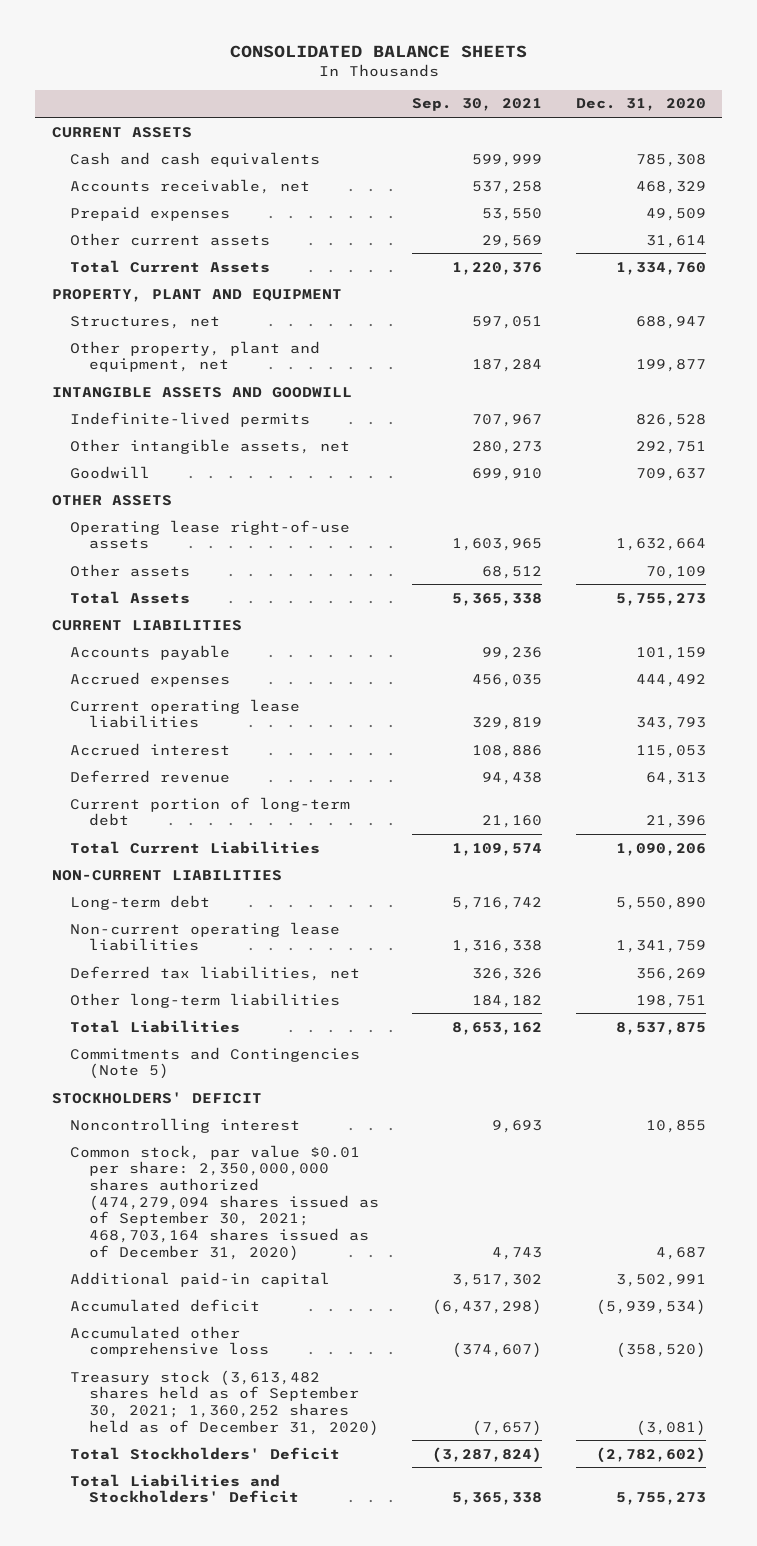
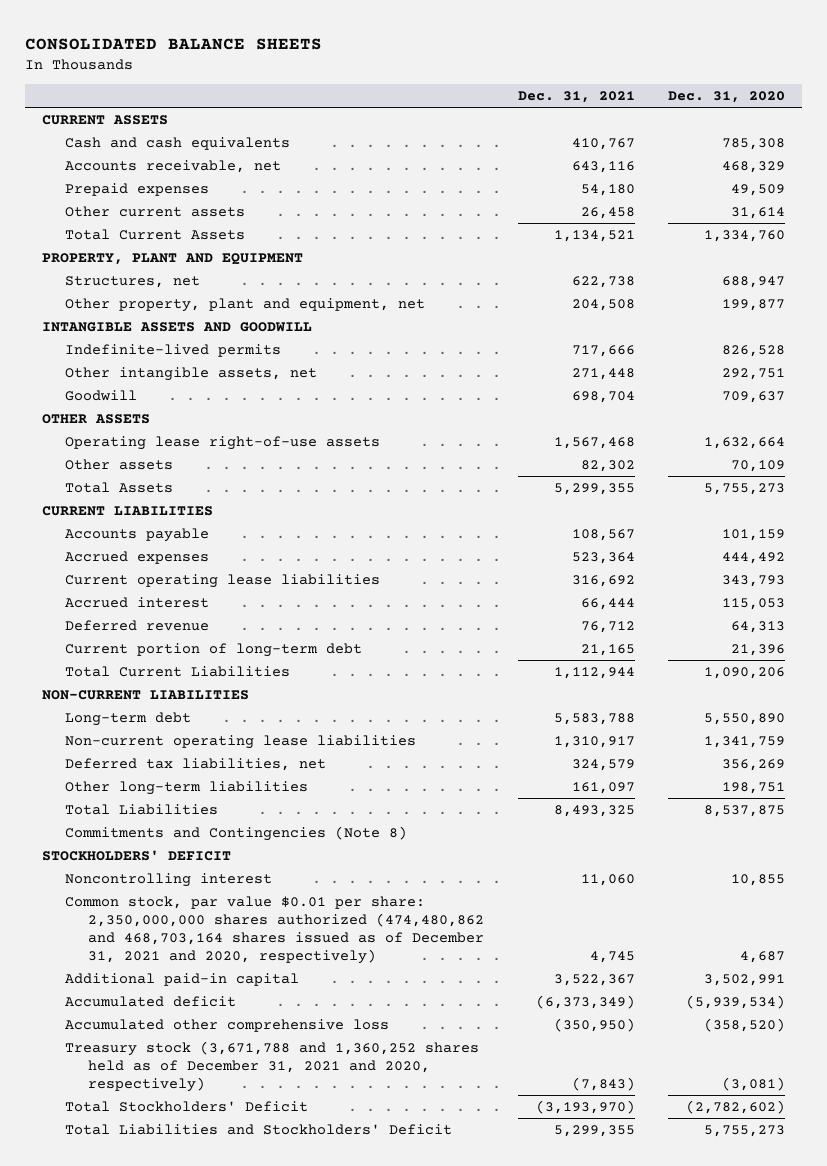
[412,98,543,112] Sep. 30, 2021 -> none
none -> [517,91,635,104] Dec. 31, 2021
[70,1046,361,1080] Commitments and Contingencies (Note 5) -> [64,825,407,841] Commitments and Contingencies (Note 8)
[70,1144,380,1261] Common stock, par value $0.01 per share: 2,350,000,000 shares authorized (474,279,094 shares issued as of September 30, 2021; 468,703,164 shares issued as of December 31, 2020) -> [64,895,484,964] Common stock, par value $0.01 per share: 2,350,000,000 shares authorized (474,480,862 and 468,703,164 shares issued as of December 31, 2021 and 2020, respectively)
[70,1369,380,1436] Treasury stock (3,613,482 shares held as of September 30, 2021; 1,360,252 shares held as of December 31, 2020) -> [64,1040,479,1092] Treasury stock (3,671,788 and 1,360,252 shares held as of December 31, 2021 and 2020, respectively)

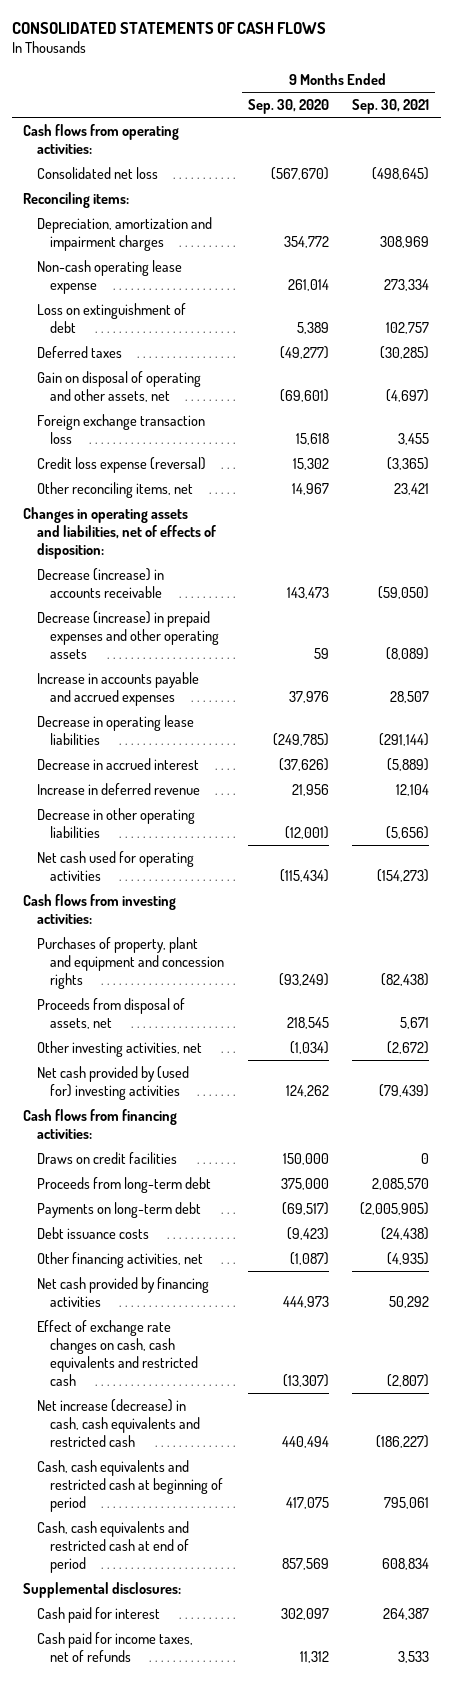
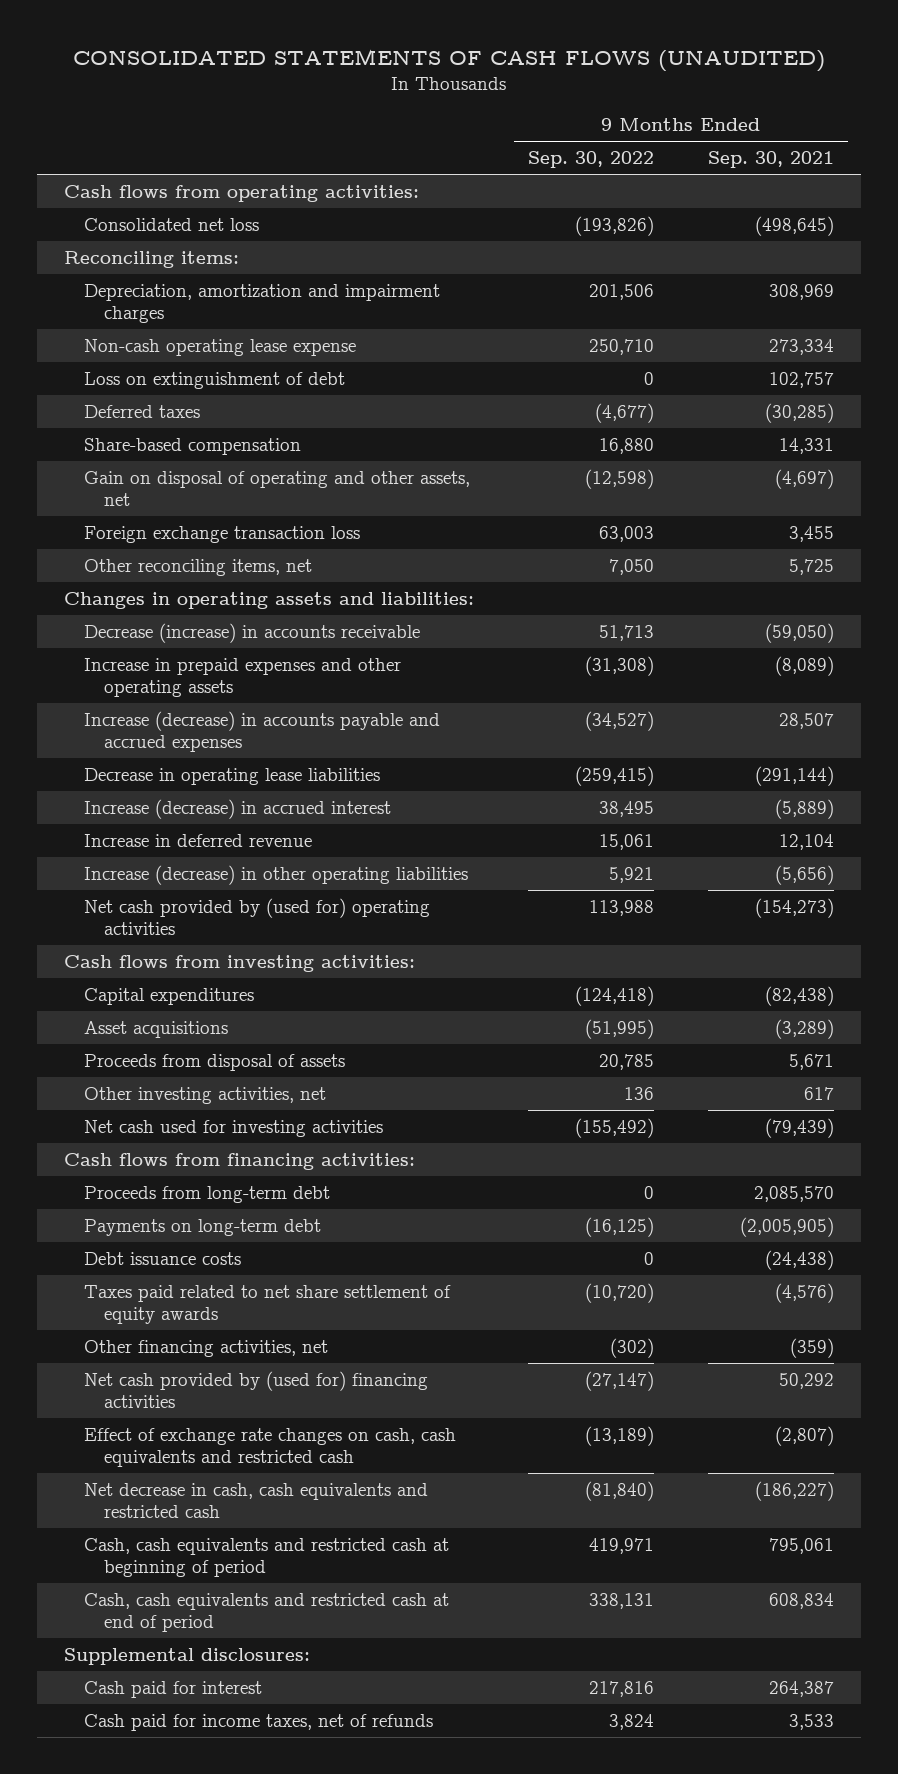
[11,21,326,34] CONSOLIDATED STATEMENTS OF CASH FLOWS -> [72,49,825,73] CONSOLIDATED STATEMENTS OF CASH FLOWS (UNAUDITED)
[247,99,329,115] Sep. 30, 2020 -> none
none -> [527,150,654,168] Sep. 30, 2022
none -> [83,437,301,455] Share-based compensation
[36,456,206,473] Credit loss expense (reversal) -> none
[394,482,430,495] 23,421 -> [789,558,835,575] 5,725
[23,506,216,559] Changes in operating assets and liabilities, net of effects of disposition: -> [63,591,474,609] Changes in operating assets and liabilities:
[36,610,220,659] Decrease (increase) in prepaid expenses and other operating assets -> [83,657,401,697] Increase in prepaid expenses and other operating assets
[36,671,199,706] Increase in accounts payable and accrued expenses -> [83,710,440,752] Increase (decrease) in accounts payable and accrued expenses
[36,757,199,770] Decrease in accrued interest -> [83,798,391,819] Increase (decrease) in accrued interest
[36,807,195,838] Decrease in other operating liabilities -> [83,864,468,885] Increase (decrease) in other operating liabilities
[36,850,194,881] Net cash used for operating activities -> [83,897,430,935] Net cash provided by (used for) operating activities
[36,936,225,989] Purchases of property, plant and equipment and concession rights -> [83,987,254,1005] Capital expenditures
none -> [83,1020,228,1038] Asset acquisitions
[36,997,185,1029] Proceeds from disposal of assets, net -> [83,1053,345,1071] Proceeds from disposal of assets
[387,1040,430,1054] (2,672) -> [804,1086,835,1100] 617
[36,1065,189,1100] Net cash provided by (used for) investing activities -> [83,1119,383,1137] Net cash used for investing activities
[36,1151,177,1164] Draws on credit facilities -> none
none -> [83,1284,451,1324] Taxes paid related to net share settlement of equity awards
[387,1251,430,1265] (4,935) -> [790,1337,835,1358] (359)
[36,1276,209,1307] Net cash provided by financing activities -> [83,1370,428,1408] Net cash provided by (used for) financing activities
[36,1398,201,1447] Net increase (decrease) in cash, cash equivalents and restricted cash -> [83,1482,428,1518] Net decrease in cash, cash equivalents and restricted cash

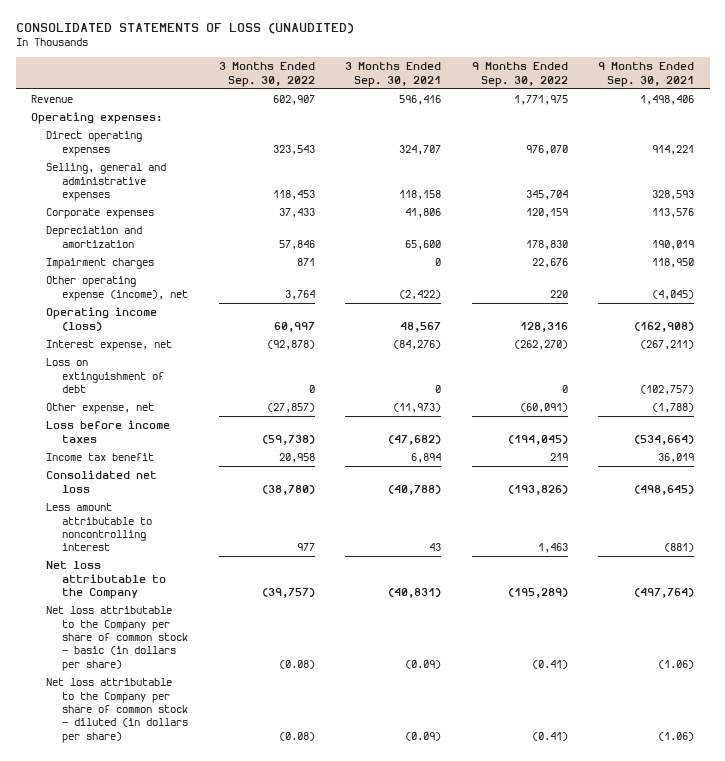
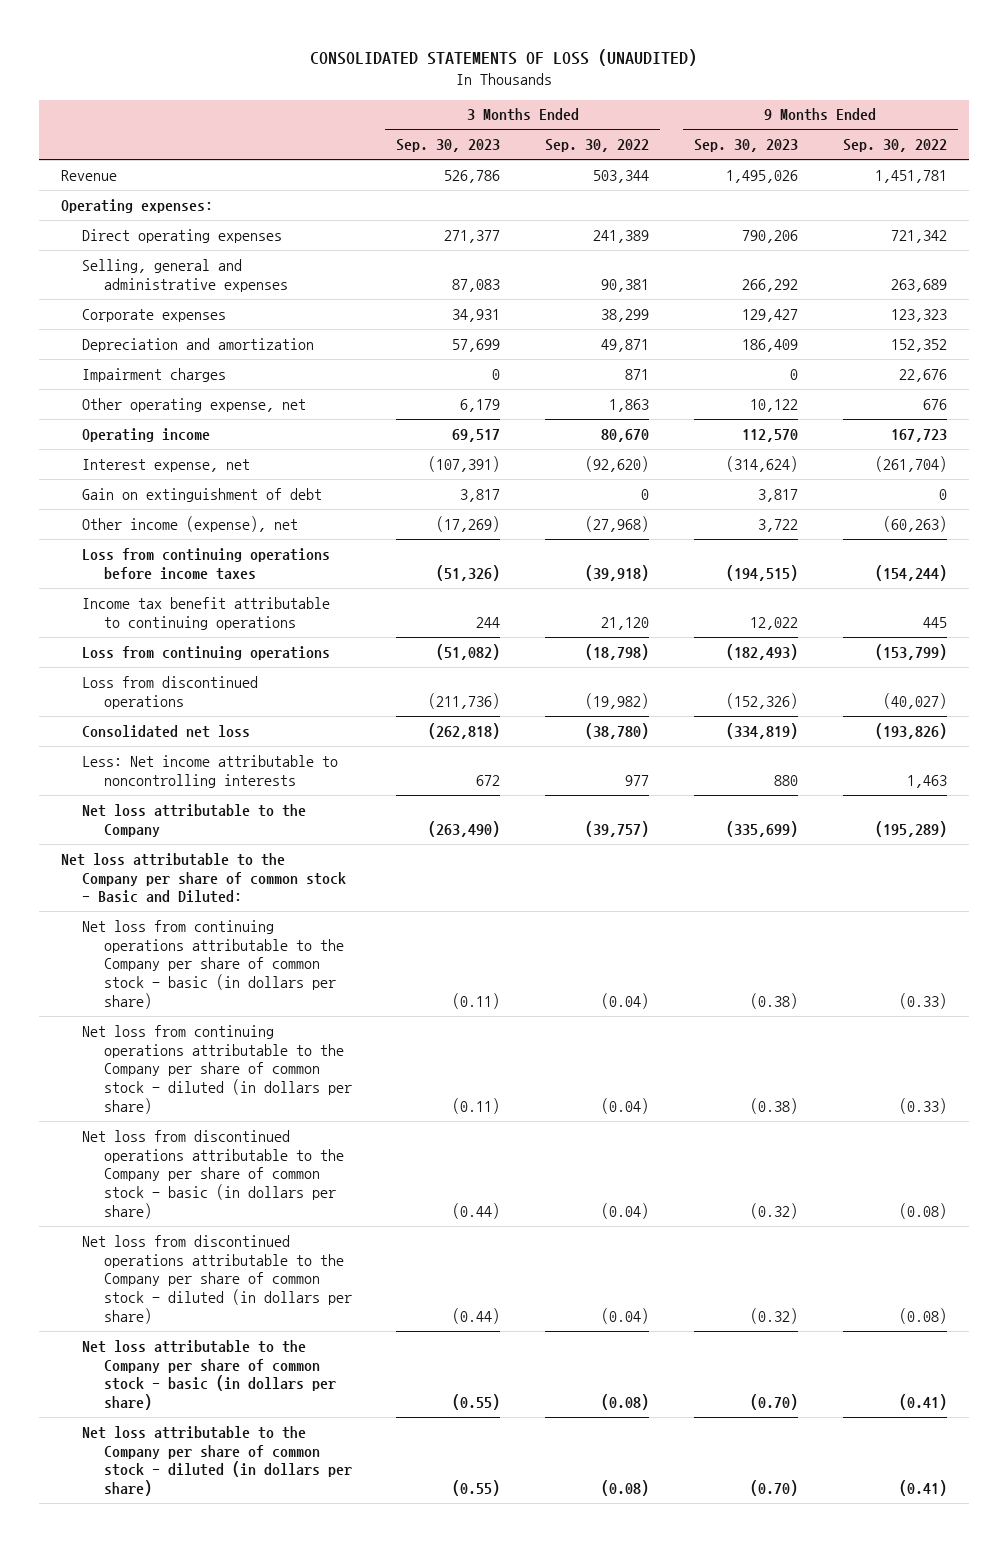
[345,62,442,87] 3 Months Ended Sep. 30, 2021 -> none
[598,62,695,87] 9 Months Ended Sep. 30, 2021 -> none
none -> [396,139,501,153] Sep. 30, 2023
none -> [694,139,799,153] Sep. 30, 2023
[272,95,315,106] 602,907 -> [593,169,650,183] 503,344
[513,95,568,106] 1,771,975 -> [874,169,947,183] 1,451,781
[272,144,315,155] 323,543 -> [593,229,650,243] 241,389
[525,144,568,155] 976,070 -> [890,229,947,243] 721,342
[272,189,315,200] 118,453 -> [601,278,650,292] 90,381
[525,189,568,200] 345,704 -> [890,278,947,292] 263,689
[278,208,315,219] 37,433 -> [601,308,650,322] 38,299
[525,208,568,219] 120,159 -> [890,308,947,322] 123,323
[278,239,315,250] 57,846 -> [601,338,650,352] 49,871
[525,239,568,250] 178,830 -> [890,338,947,352] 152,352
[46,276,189,301] Other operating expense (income), net -> [82,397,307,412] Other operating expense, net
[284,289,315,300] 3,764 -> [609,398,650,412] 1,863
[549,289,568,298] 220 -> [922,398,947,410] 676
[46,307,158,331] Operating income (loss) -> [82,427,211,442] Operating income
[273,321,315,332] 60,997 -> [601,428,650,442] 80,670
[519,321,568,332] 128,316 -> [890,428,947,442] 167,723
[266,340,315,351] (92,878) -> [585,455,650,472] (92,620)
[513,340,568,351] (262,270) -> [874,455,947,472] (261,704)
[46,358,165,393] Loss on extinguishment of debt -> [82,487,323,502] Gain on extinguishment of debt
[46,403,155,415] Other expense, net -> [82,515,299,532] Other income (expense), net
[266,403,315,414] (27,857) -> [585,515,650,532] (27,968)
[519,403,568,414] (60,091) -> [882,515,947,532] (60,263)
[46,420,171,443] Loss before income taxes -> [82,547,331,580] Loss from continuing operations before income taxes
[261,434,315,445] (59,738) -> [585,564,650,581] (39,918)
[507,434,568,445] (194,045) -> [874,564,947,581] (154,244)
[46,453,155,462] Income tax benefit -> [82,596,331,630] Income tax benefit attributable to continuing operations
[278,453,315,464] 20,958 -> [601,616,650,630] 21,120
[549,453,568,462] 219 -> [922,616,947,628] 445
none -> [82,645,331,660] Loss from continuing operations
none -> [82,675,259,709] Loss from discontinued operations
[46,503,153,552] Less amount attributable to noncontrolling interest -> [82,754,339,788] Less: Net income attributable to noncontrolling interests
none -> [61,852,347,904] Net loss attributable to the Company per share of common stock - Basic and Diluted:
none -> [82,919,344,1009] Net loss from continuing operations attributable to the Company per share of common stock - basic (in dollars per share)
none -> [82,1024,352,1114] Net loss from continuing operations attributable to the Company per share of common stock - diluted (in dollars per share)
none -> [82,1129,344,1219] Net loss from discontinued operations attributable to the Company per share of common stock - basic (in dollars per share)
none -> [82,1234,352,1324] Net loss from discontinued operations attributable to the Company per share of common stock - diluted (in dollars per share)

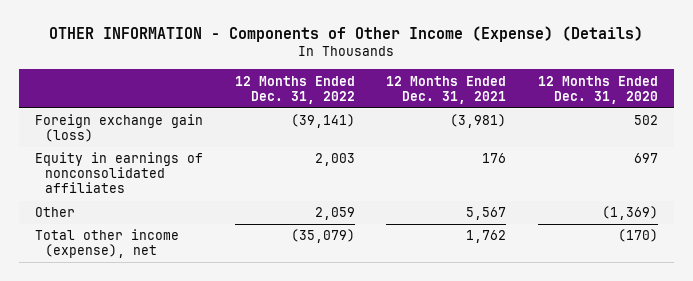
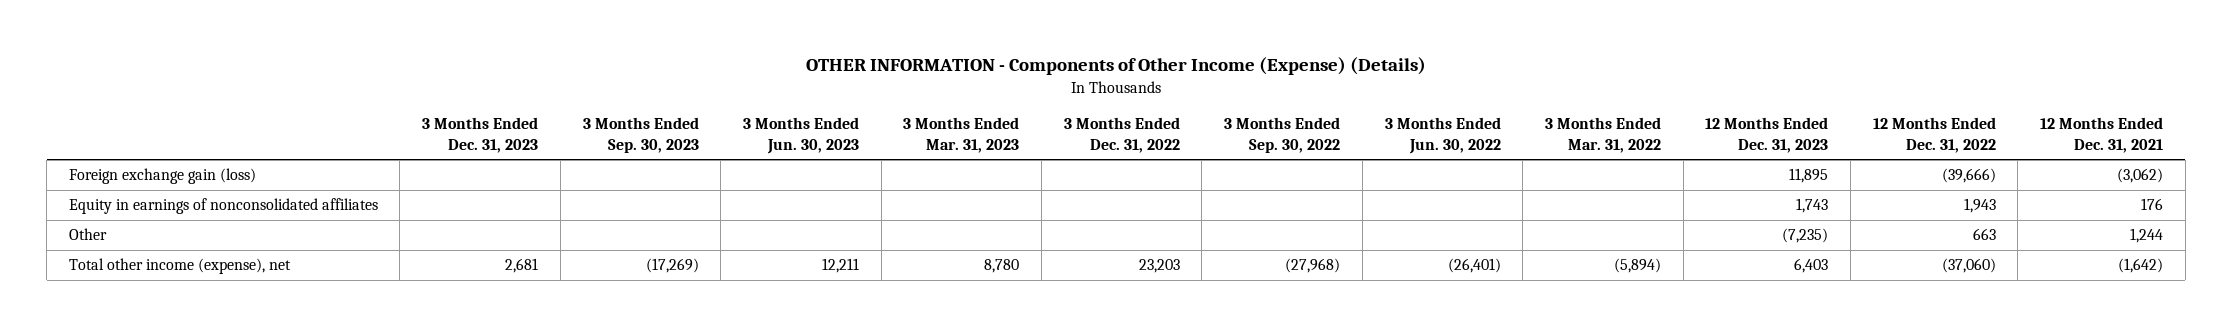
[537,75,658,104] 12 Months Ended Dec. 31, 2020 -> none
none -> [422,117,539,153] 3 Months Ended Dec. 31, 2023
none -> [582,117,699,153] 3 Months Ended Sep. 30, 2023
none -> [742,117,859,154] 3 Months Ended Jun. 30, 2023
none -> [903,117,1020,153] 3 Months Ended Mar. 31, 2023
none -> [1063,117,1180,153] 3 Months Ended Dec. 31, 2022
none -> [1224,117,1341,153] 3 Months Ended Sep. 30, 2022
none -> [1384,117,1501,154] 3 Months Ended Jun. 30, 2022
none -> [1544,117,1661,153] 3 Months Ended Mar. 31, 2022
none -> [1705,117,1829,153] 12 Months Ended Dec. 31, 2023
[290,114,355,129] (39,141) -> [1941,168,1996,184] (39,666)
[450,114,507,129] (3,981) -> [2117,168,2164,184] (3,062)
[314,153,355,167] 2,003 -> [1963,198,1996,214] 1,943
[314,207,355,221] 2,059 -> [1972,228,1996,241] 663
[466,207,507,221] 5,567 -> [2130,228,2164,244] 1,244
[290,229,355,244] (35,079) -> [1941,258,1996,274] (37,060)
[466,230,507,244] 1,762 -> [2118,258,2164,274] (1,642)

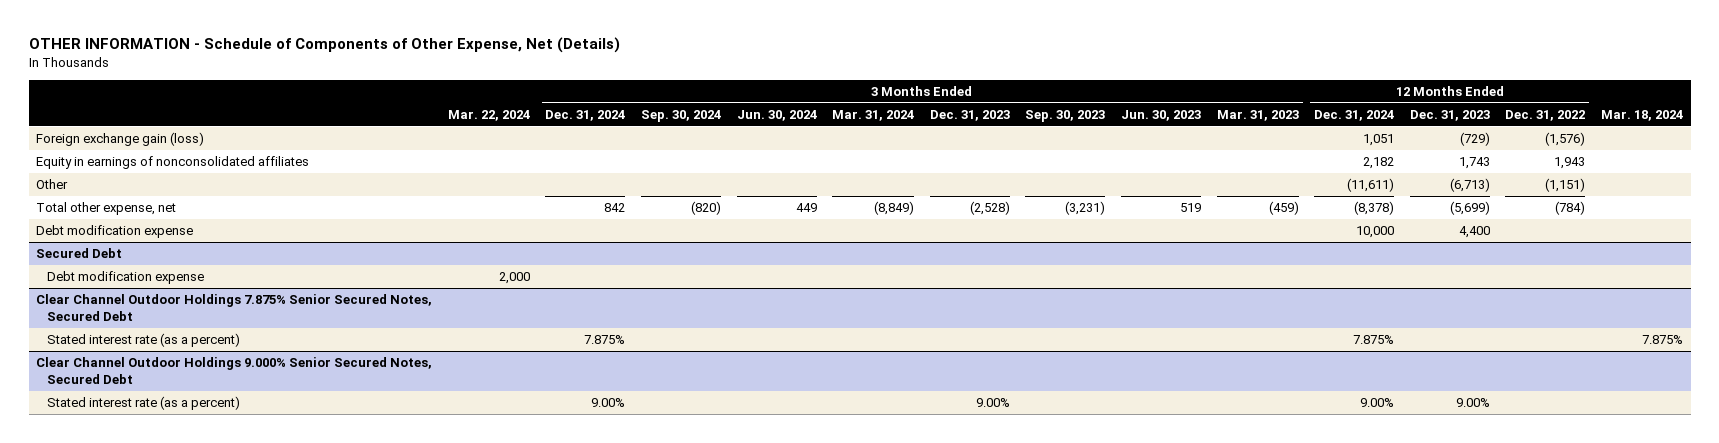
[805,57,1426,76] OTHER INFORMATION - Components of Other Income (Expense) (Details) -> [28,36,620,53] OTHER INFORMATION - Schedule of Components of Other Expense, Net (Details)
[1063,117,1180,153] 3 Months Ended Dec. 31, 2022 -> none
[1224,117,1341,153] 3 Months Ended Sep. 30, 2022 -> none
[1384,117,1501,154] 3 Months Ended Jun. 30, 2022 -> none
[1544,117,1661,153] 3 Months Ended Mar. 31, 2022 -> none
[2040,117,2164,153] 12 Months Ended Dec. 31, 2021 -> none
none -> [447,109,530,121] Mar. 22, 2024
none -> [545,109,626,121] Dec. 31, 2024
none -> [641,109,722,122] Sep. 30, 2024
none -> [736,109,817,121] Jun. 30, 2024
none -> [832,109,915,121] Mar. 31, 2024
none -> [1314,109,1395,121] Dec. 31, 2024
none -> [1600,109,1683,121] Mar. 18, 2024
[1789,168,1829,184] 11,895 -> [1459,132,1490,147] (729)
[1941,168,1996,184] (39,666) -> [1545,132,1586,147] (1,576)
[1782,228,1829,244] (7,235) -> [1449,178,1490,193] (6,713)
[1972,228,1996,241] 663 -> [1545,178,1586,193] (1,151)
[68,258,291,275] Total other income (expense), net -> [36,202,177,216] Total other expense, net
[505,258,539,274] 2,681 -> [969,201,1010,216] (2,528)
[645,258,699,274] (17,269) -> [1065,201,1106,216] (3,231)
[821,258,859,274] 12,211 -> [1180,203,1202,213] 519
[984,259,1020,274] 8,780 -> [1268,201,1299,216] (459)
[1794,258,1829,274] 6,403 -> [1449,201,1490,216] (5,699)
[1941,258,1996,274] (37,060) -> [1555,201,1586,216] (784)
none -> [36,225,194,239] Debt modification expense
none -> [36,248,123,259] Secured Debt
none -> [46,271,204,285] Debt modification expense
none -> [36,294,433,322] Clear Channel Outdoor Holdings 7.875% Senior Secured Notes, Secured Debt
none -> [46,333,240,348] Stated interest rate (as a percent)
none -> [36,357,433,385] Clear Channel Outdoor Holdings 9.000% Senior Secured Notes, Secured Debt
none -> [46,396,240,411] Stated interest rate (as a percent)

